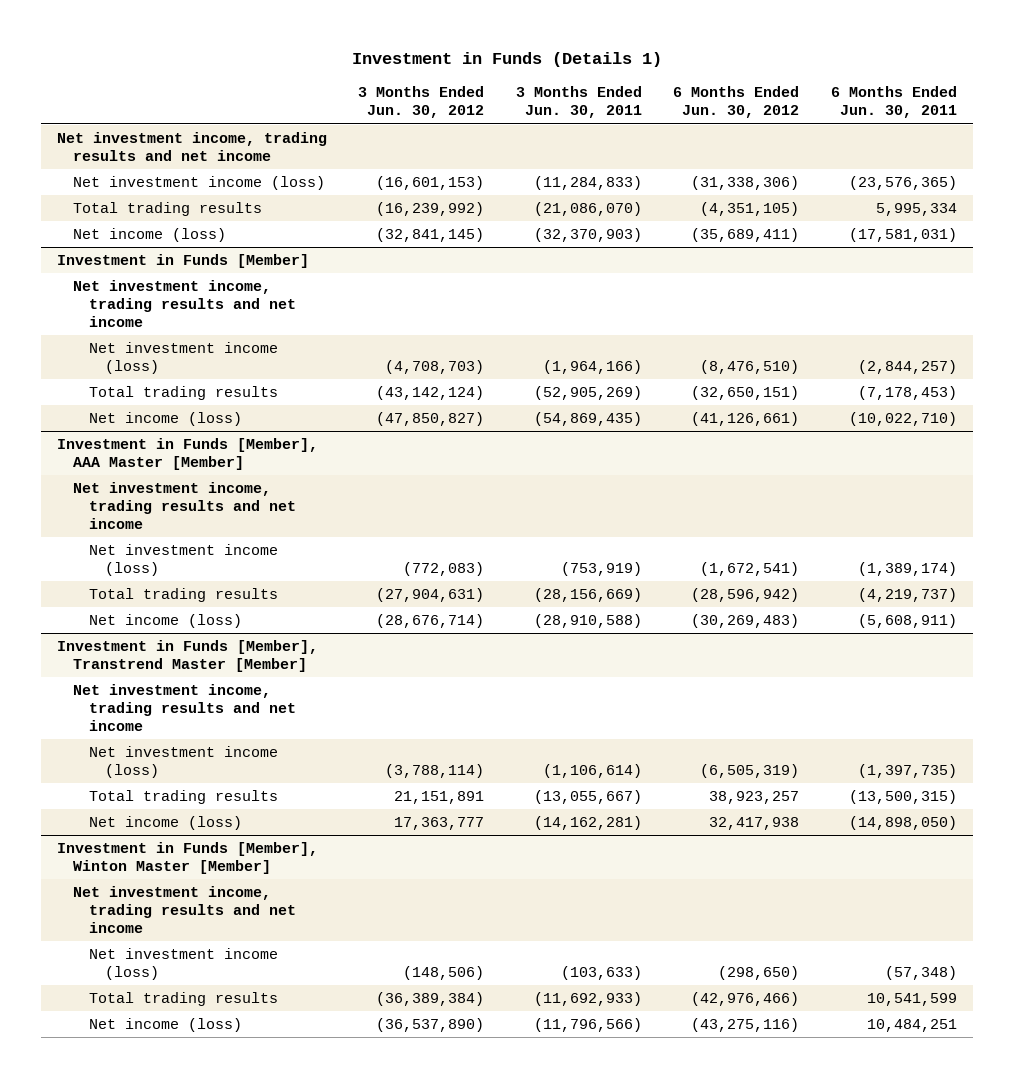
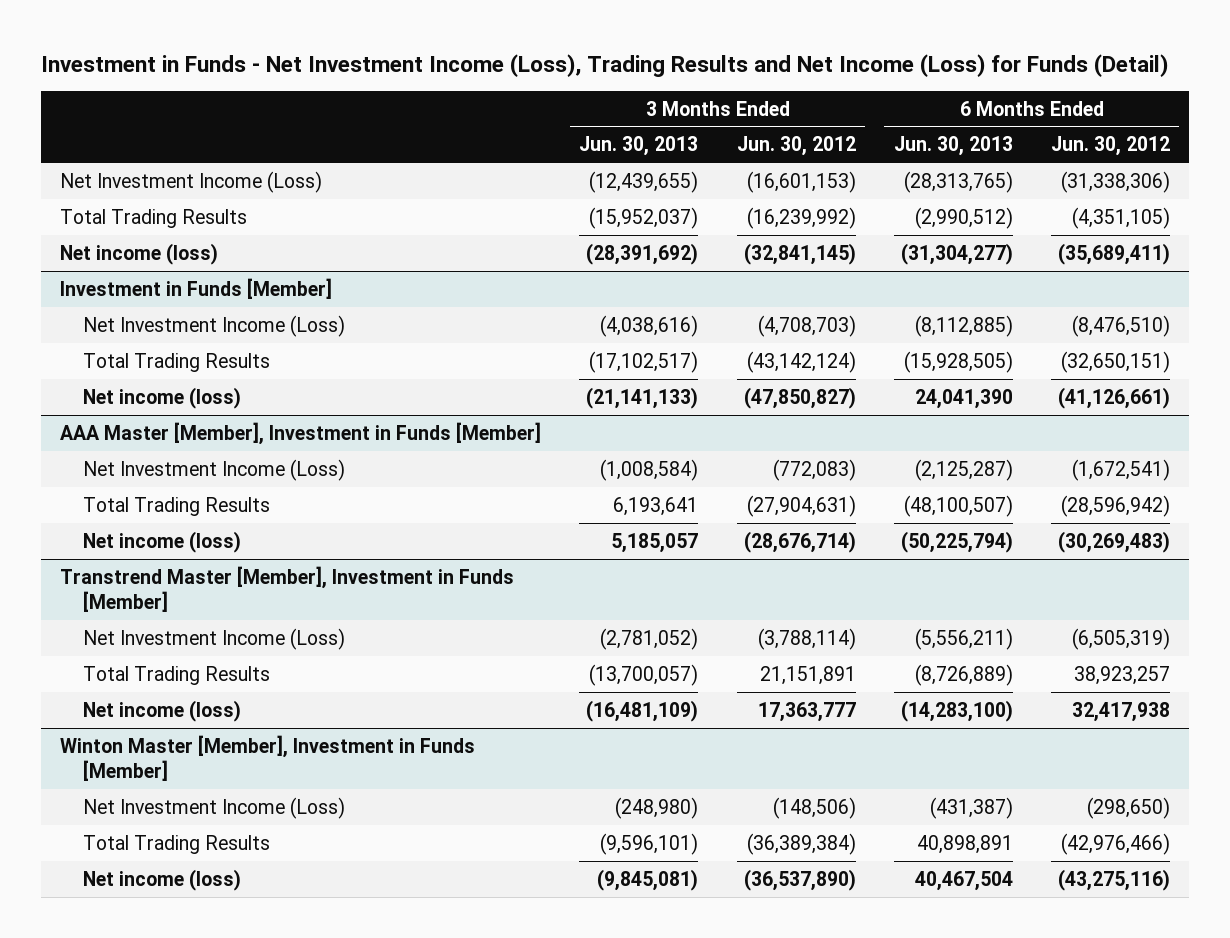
[351,52,662,68] Investment in Funds (Details 1) -> [41,53,1169,77] Investment in Funds - Net Investment Income (Loss), Trading Results and Net Income (Loss) for Funds (Detail)
[515,86,642,119] 3 Months Ended Jun. 30, 2011 -> none
[830,86,957,119] 6 Months Ended Jun. 30, 2011 -> none
none -> [579,136,699,157] Jun. 30, 2013
none -> [893,136,1013,157] Jun. 30, 2013
[56,132,327,162] Net investment income, trading results and net income -> none
[72,176,325,191] Net investment income (loss) -> [60,170,323,193] Net Investment Income (Loss)
[72,202,262,217] Total trading results -> [60,208,248,228] Total Trading Results
[72,280,296,328] Net investment income, trading results and net income -> none
[88,342,278,375] Net investment income (loss) -> [82,314,345,337] Net Investment Income (Loss)
[88,386,278,401] Total trading results -> [82,352,270,372] Total Trading Results
[72,482,296,530] Net investment income, trading results and net income -> none
[56,438,318,471] Investment in Funds [Member], AAA Master [Member] -> [60,421,542,445] AAA Master [Member], Investment in Funds [Member]
[88,544,278,577] Net investment income (loss) -> [82,458,345,481] Net Investment Income (Loss)
[88,588,278,603] Total trading results -> [82,496,270,516] Total Trading Results
[72,684,296,732] Net investment income, trading results and net income -> none
[56,640,318,673] Investment in Funds [Member], Transtrend Master [Member] -> [60,565,515,612] Transtrend Master [Member], Investment in Funds [Member]
[88,746,278,779] Net investment income (loss) -> [82,627,345,650] Net Investment Income (Loss)
[88,790,278,805] Total trading results -> [82,665,270,685] Total Trading Results
[72,886,296,934] Net investment income, trading results and net income -> none
[56,842,318,875] Investment in Funds [Member], Winton Master [Member] -> [60,734,476,781] Winton Master [Member], Investment in Funds [Member]
[88,948,278,981] Net investment income (loss) -> [82,796,345,819] Net Investment Income (Loss)
[88,992,278,1007] Total trading results -> [82,834,270,854] Total Trading Results

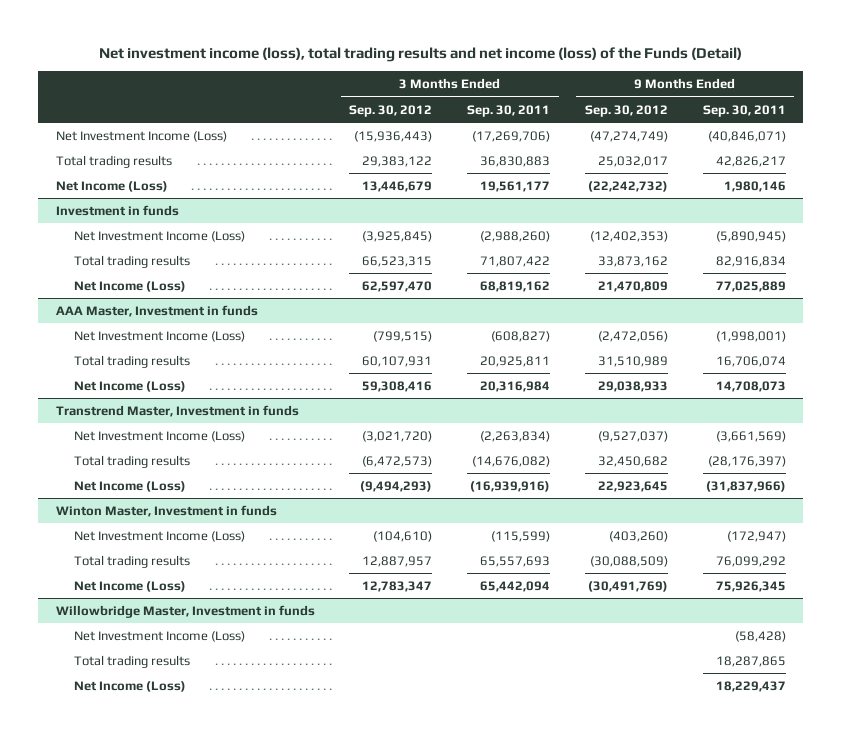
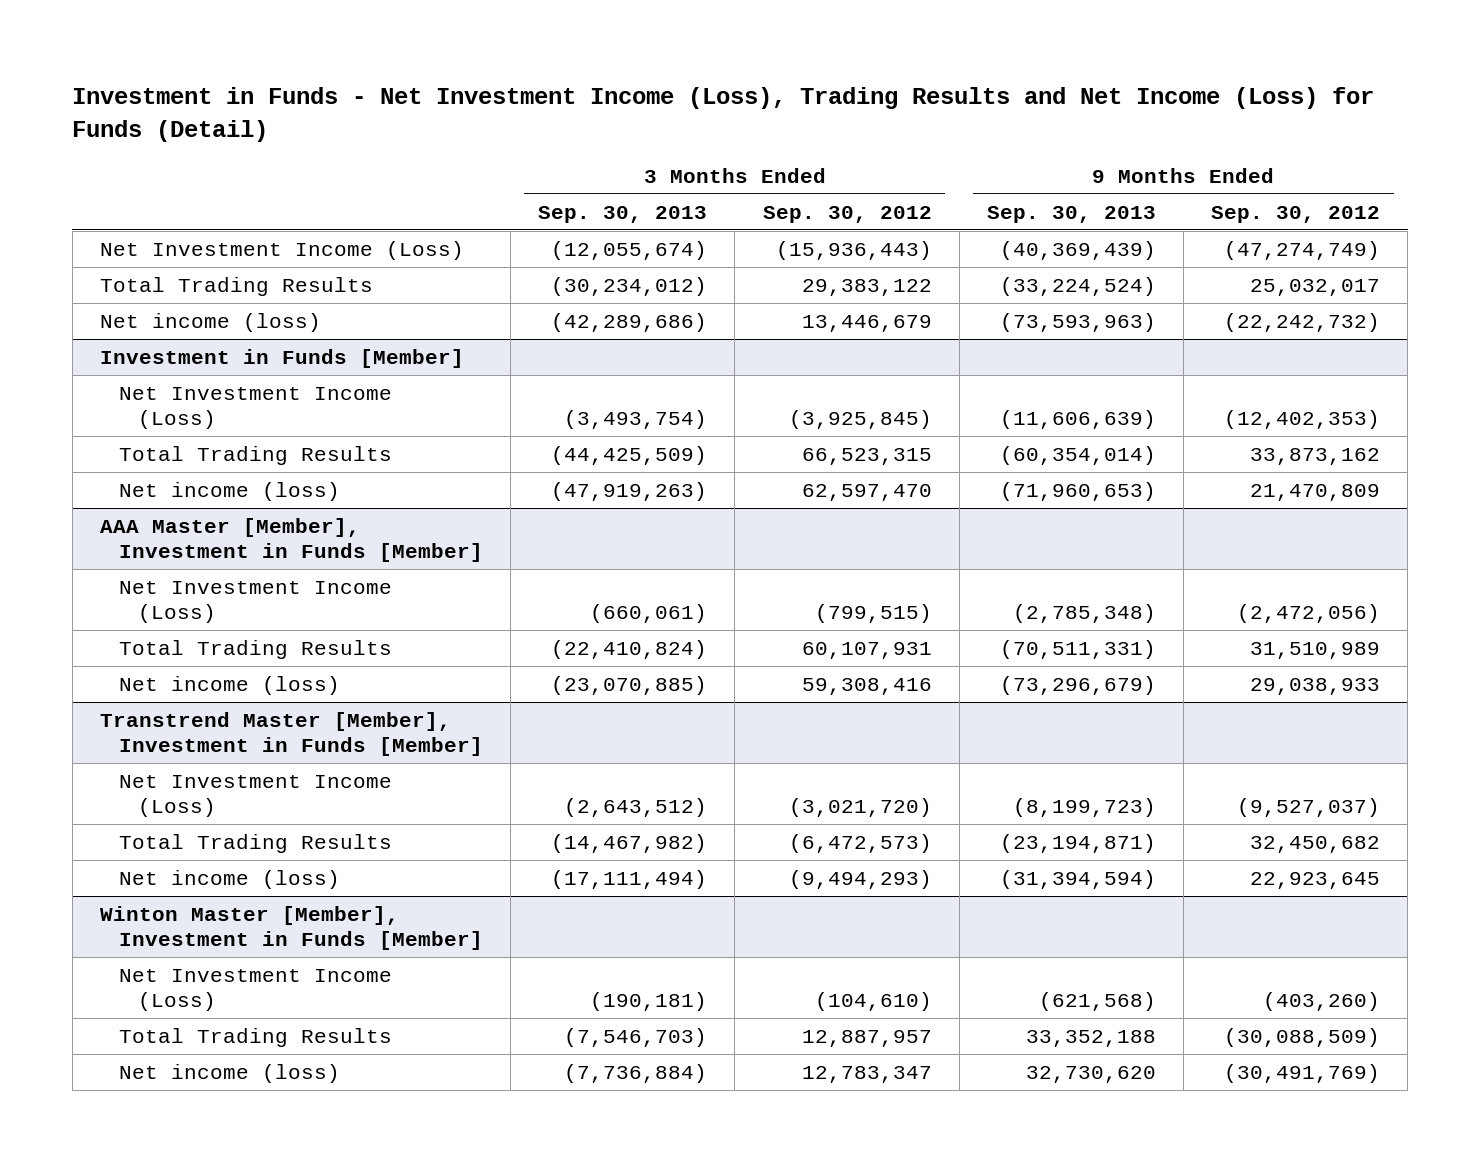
[98,47,742,63] Net investment income (loss), total trading results and net income (loss) of the Funds (Detail) -> [72,87,1375,142] Investment in Funds - Net Investment Income (Loss), Trading Results and Net Income (Loss) for Funds (Detail)
[467,104,551,117] Sep. 30, 2011 -> none
[702,104,786,117] Sep. 30, 2011 -> none
none -> [538,205,708,223] Sep. 30, 2013
none -> [986,205,1156,223] Sep. 30, 2013
[55,154,172,168] Total trading results -> [99,276,373,296] Total Trading Results
[55,180,168,192] Net Income (Loss) -> [99,312,321,332] Net income (loss)
[55,204,179,216] Investment in funds -> [99,348,464,368] Investment in Funds [Member]
[74,254,191,268] Total trading results -> [119,445,393,465] Total Trading Results
[74,280,187,292] Net Income (Loss) -> [119,481,341,501] Net income (loss)
[55,304,258,317] AAA Master, Investment in funds -> [99,517,484,562] AAA Master [Member], Investment in Funds [Member]
[74,354,191,368] Total trading results -> [119,639,393,659] Total Trading Results
[74,380,187,392] Net Income (Loss) -> [119,675,341,695] Net income (loss)
[55,404,299,417] Transtrend Master, Investment in funds -> [99,711,484,756] Transtrend Master [Member], Investment in Funds [Member]
[74,454,191,468] Total trading results -> [119,833,393,853] Total Trading Results
[74,480,187,492] Net Income (Loss) -> [119,869,341,889] Net income (loss)
[55,504,277,517] Winton Master, Investment in funds -> [99,905,484,950] Winton Master [Member], Investment in Funds [Member]
[55,604,315,618] Willowbridge Master, Investment in funds -> none
[74,630,246,642] Net Investment Income (Loss) -> none
[74,654,191,668] Total trading results -> none
[74,680,187,692] Net Income (Loss) -> none
[74,554,191,568] Total trading results -> [119,1027,393,1047] Total Trading Results
[74,580,187,592] Net Income (Loss) -> [119,1063,341,1083] Net income (loss)

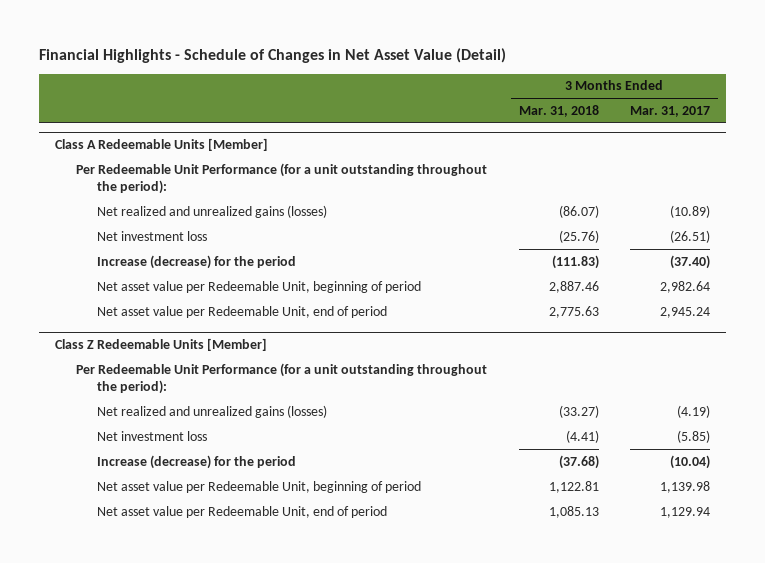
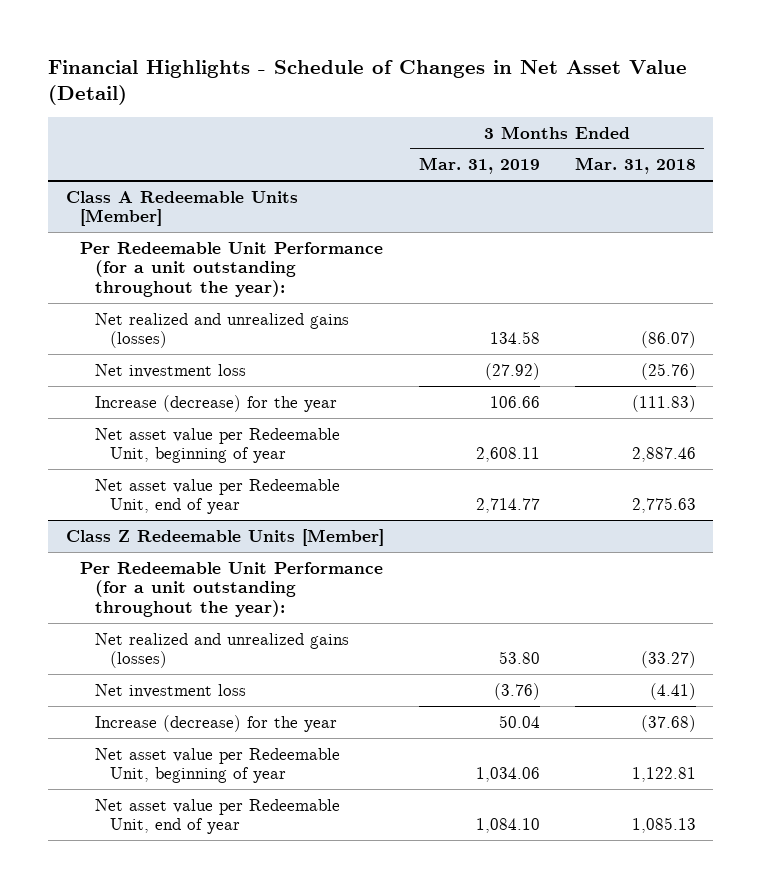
[630,105,711,117] Mar. 31, 2017 -> none
none -> [418,157,540,175] Mar. 31, 2019
[76,162,488,194] Per Redeemable Unit Performance (for a unit outstanding throughout the period): -> [80,241,384,298] Per Redeemable Unit Performance (for a unit outstanding throughout the year):
[97,254,297,269] Increase (decrease) for the period -> [95,394,338,412] Increase (decrease) for the year
[97,280,422,293] Net asset value per Redeemable Unit, beginning of period -> [95,427,341,464] Net asset value per Redeemable Unit, beginning of year
[97,305,388,318] Net asset value per Redeemable Unit, end of period -> [95,478,341,515] Net asset value per Redeemable Unit, end of year
[76,362,488,394] Per Redeemable Unit Performance (for a unit outstanding throughout the period): -> [80,561,384,618] Per Redeemable Unit Performance (for a unit outstanding throughout the year):
[97,454,297,469] Increase (decrease) for the period -> [95,714,338,732] Increase (decrease) for the year
[97,480,422,493] Net asset value per Redeemable Unit, beginning of period -> [95,747,341,784] Net asset value per Redeemable Unit, beginning of year
[97,505,388,518] Net asset value per Redeemable Unit, end of period -> [95,798,341,835] Net asset value per Redeemable Unit, end of year

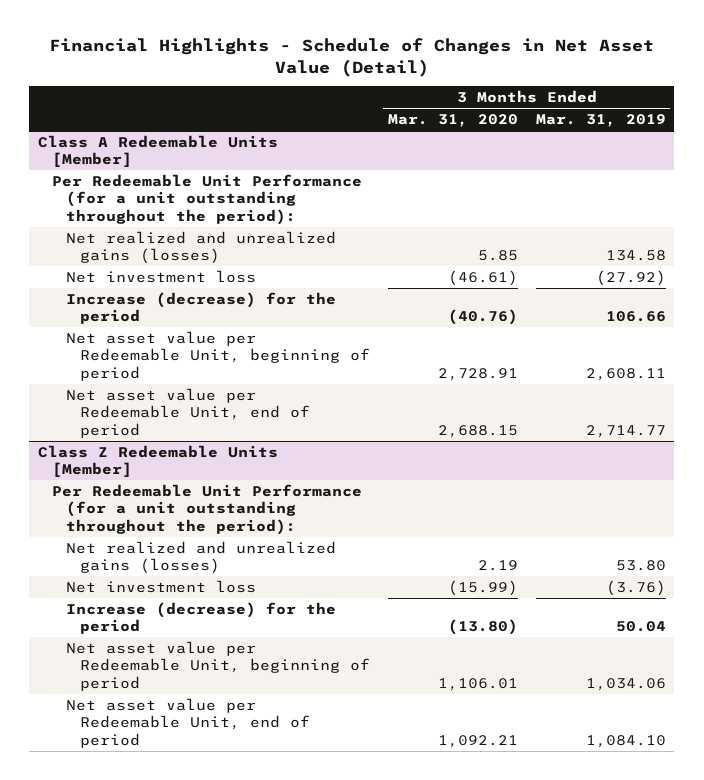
[574,157,696,175] Mar. 31, 2018 -> none
none -> [387,114,518,128] Mar. 31, 2020
[80,241,384,298] Per Redeemable Unit Performance (for a unit outstanding throughout the year): -> [52,173,363,225] Per Redeemable Unit Performance (for a unit outstanding throughout the period):
[95,394,338,412] Increase (decrease) for the year -> [66,291,337,325] Increase (decrease) for the period
[95,427,341,464] Net asset value per Redeemable Unit, beginning of year -> [66,330,371,381] Net asset value per Redeemable Unit, beginning of period
[95,478,341,515] Net asset value per Redeemable Unit, end of year -> [66,387,311,438] Net asset value per Redeemable Unit, end of period
[80,561,384,618] Per Redeemable Unit Performance (for a unit outstanding throughout the year): -> [52,483,363,535] Per Redeemable Unit Performance (for a unit outstanding throughout the period):
[95,714,338,732] Increase (decrease) for the year -> [66,601,337,635] Increase (decrease) for the period
[95,747,341,784] Net asset value per Redeemable Unit, beginning of year -> [66,640,371,691] Net asset value per Redeemable Unit, beginning of period
[95,798,341,835] Net asset value per Redeemable Unit, end of year -> [66,697,311,748] Net asset value per Redeemable Unit, end of period

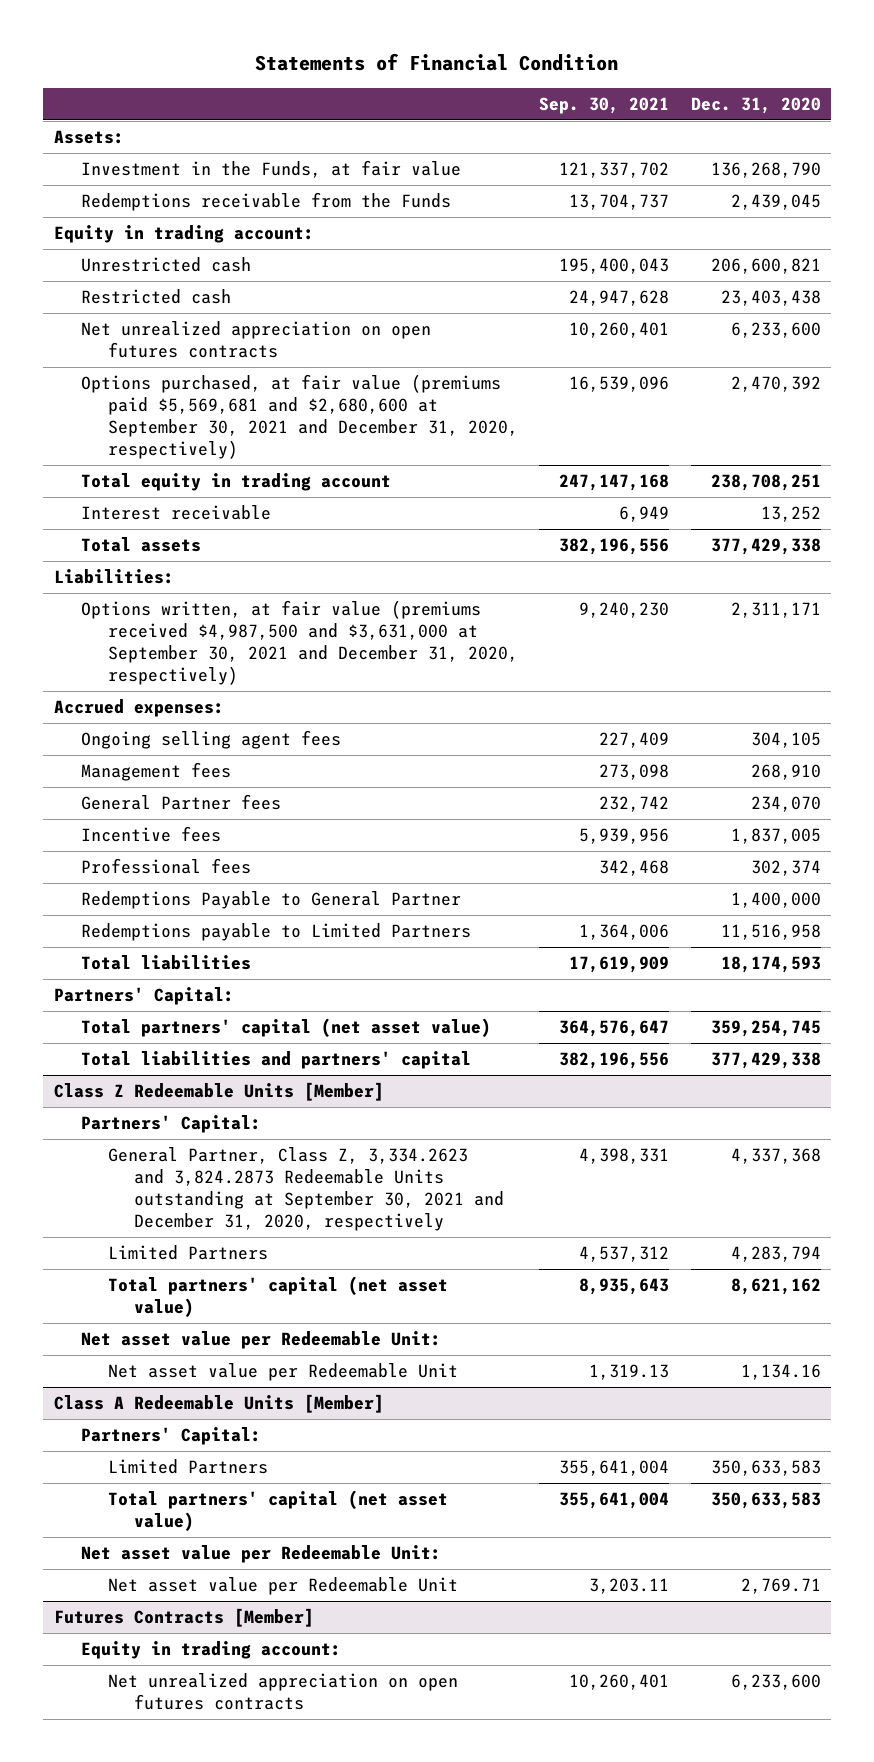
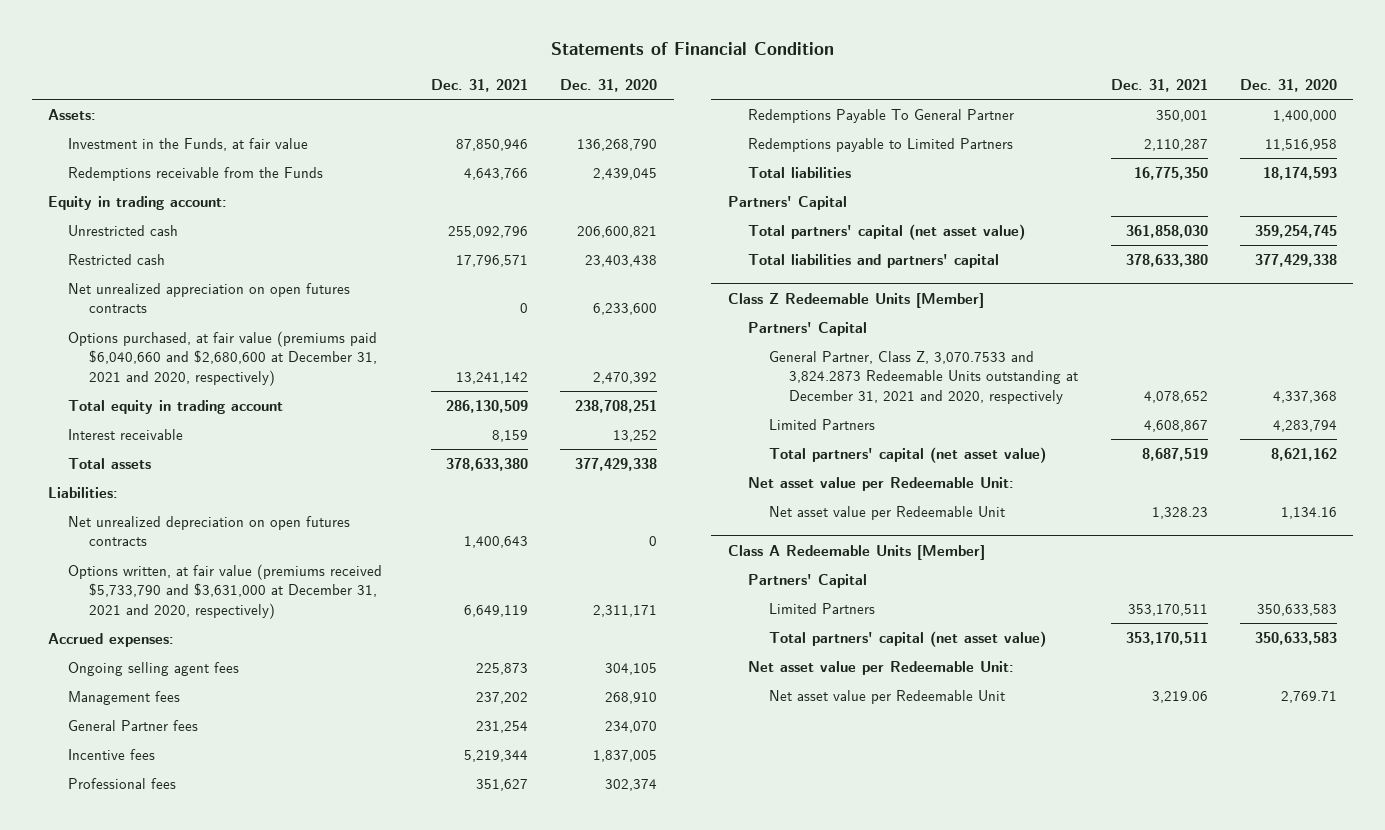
[539,96,670,114] Sep. 30, 2021 -> none
none -> [430,79,528,93] Dec. 31, 2021
[80,374,518,459] Options purchased, at fair value (premiums paid $5,569,681 and $2,680,600 at September 30, 2021 and December 31, 2020, respectively) -> [68,330,378,387] Options purchased, at fair value (premiums paid $6,040,660 and $2,680,600 at December 31, 2021 and 2020, respectively)
none -> [68,515,351,547] Net unrealized depreciation on open futures contracts
[80,600,518,685] Options written, at fair value (premiums received $4,987,500 and $3,631,000 at September 30, 2021 and December 31, 2020, respectively) -> [68,563,383,620] Options written, at fair value (premiums received $5,733,790 and $3,631,000 at December 31, 2021 and 2020, respectively)
[80,891,461,910] Redemptions Payable to General Partner -> [748,108,1015,123] Redemptions Payable To General Partner
[53,987,234,1006] Partners' Capital: -> [727,195,847,210] Partners' Capital
[80,1115,261,1134] Partners' Capital: -> [748,321,868,336] Partners' Capital
[107,1147,505,1231] General Partner, Class Z, 3,334.2623 and 3,824.2873 Redeemable Units outstanding at September 30, 2021 and December 31, 2020, respectively -> [768,350,1079,405] General Partner, Class Z, 3,070.7533 and 3,824.2873 Redeemable Units outstanding at December 31, 2021 and 2020, respectively
[80,1427,261,1446] Partners' Capital: -> [748,573,868,588] Partners' Capital
[53,1608,314,1628] Futures Contracts [Member] -> none
[80,1641,341,1660] Equity in trading account: -> none
[107,1673,458,1711] Net unrealized appreciation on open futures contracts -> none

